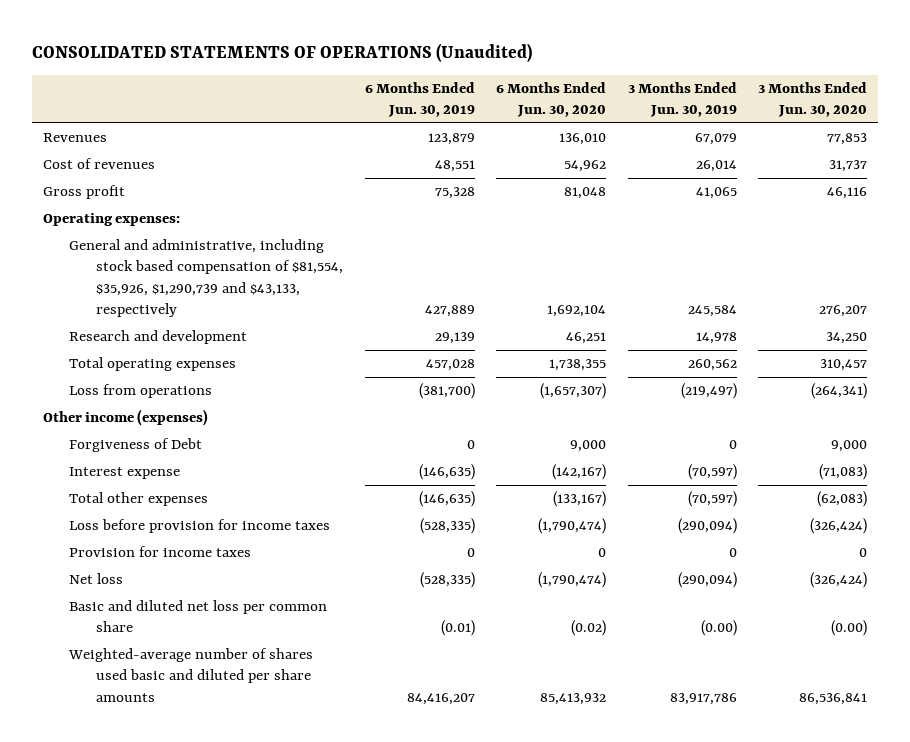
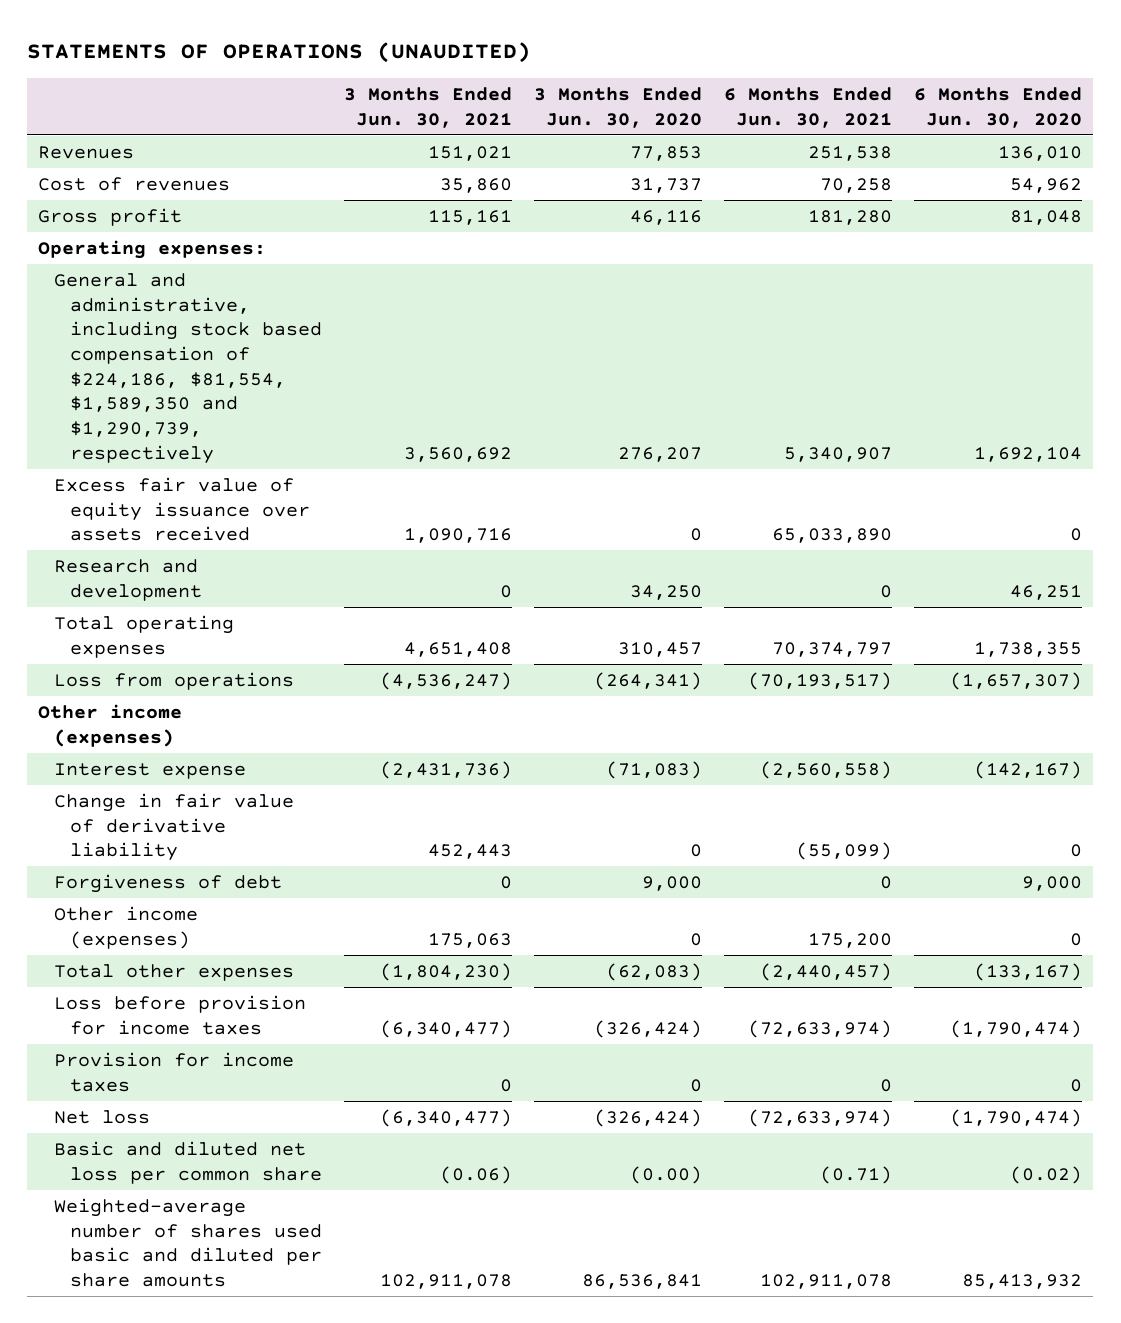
[31,42,532,62] CONSOLIDATED STATEMENTS OF OPERATIONS (Unaudited) -> [27,42,532,64] STATEMENTS OF OPERATIONS (UNAUDITED)
[364,82,475,118] 6 Months Ended Jun. 30, 2019 -> none
[627,82,737,118] 3 Months Ended Jun. 30, 2019 -> none
none -> [344,86,513,128] 3 Months Ended Jun. 30, 2021
none -> [724,86,893,128] 6 Months Ended Jun. 30, 2021
[69,239,344,317] General and administrative, including stock based compensation of $81,554, $35,926, $1,290,739 and $43,133, respectively -> [54,272,323,464] General and administrative, including stock based compensation of $224,186, $81,554, $1,589,350 and $1,290,739, respectively
none -> [54,476,311,542] Excess fair value of equity issuance over assets received
[69,438,203,453] Forgiveness of Debt -> none
none -> [54,792,295,862] Change in fair value of derivative liability
none -> [54,873,283,893] Forgiveness of debt
none -> [54,905,199,949] Other income (expenses)

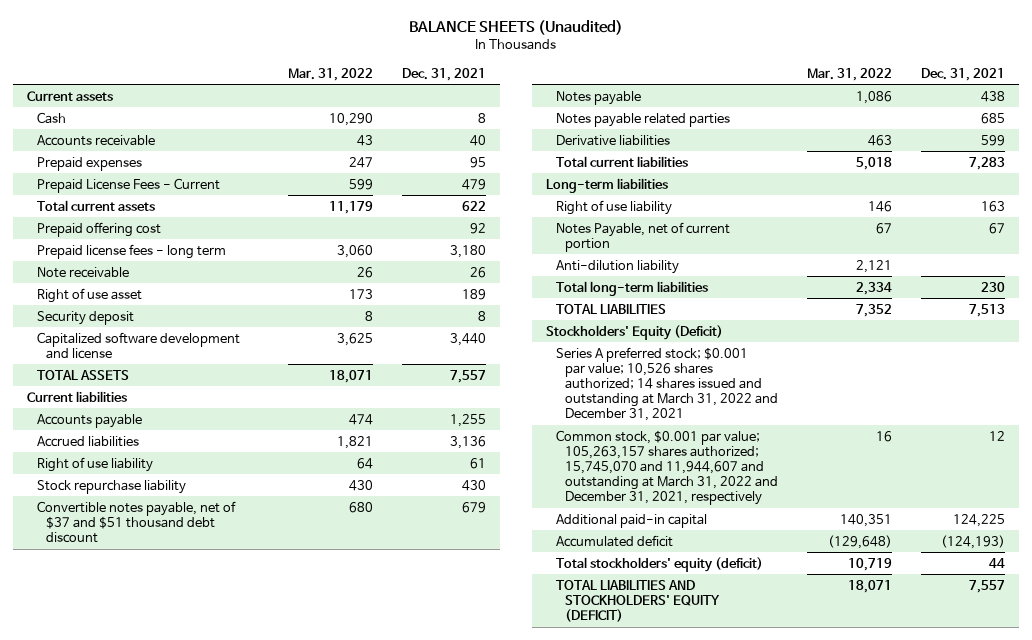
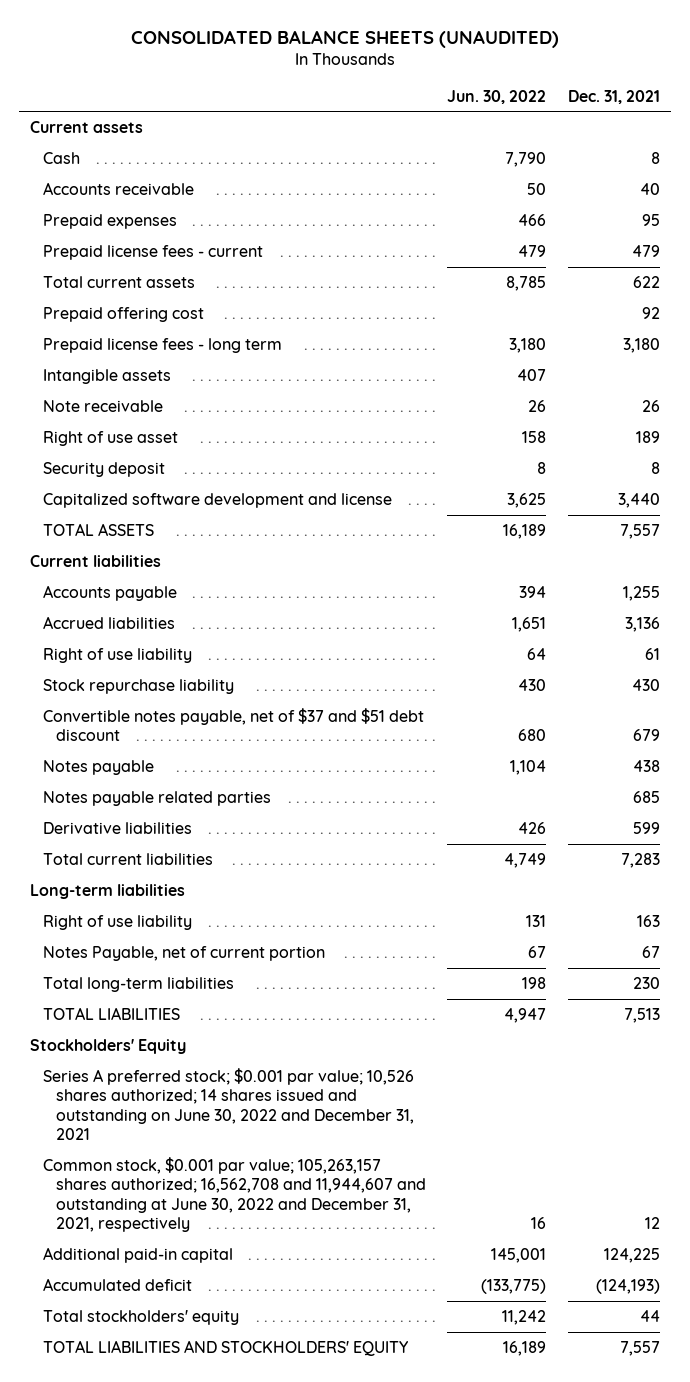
[409,20,624,36] BALANCE SHEETS (Unaudited) -> [130,29,559,48] CONSOLIDATED BALANCE SHEETS (UNAUDITED)
[288,67,374,81] Mar. 31, 2022 -> none
none -> [447,89,547,104] Jun. 30, 2022
[36,177,220,193] Prepaid License Fees - Current -> [42,244,263,260] Prepaid license fees - current
none -> [42,368,171,384] Intangible assets
[36,500,236,543] Convertible notes payable, net of $37 and $51 thousand debt discount -> [42,707,424,742] Convertible notes payable, net of $37 and $51 debt discount
[555,259,679,274] Anti-dilution liability -> none
[546,324,724,340] Stockholders' Equity (Deficit) -> [29,1038,186,1054] Stockholders' Equity
[555,346,779,421] Series A preferred stock; $0.001 par value; 10,526 shares authorized; 14 shares issued and outstanding at March 31, 2022 and December 31, 2021 -> [42,1067,414,1141] Series A preferred stock; $0.001 par value; 10,526 shares authorized; 14 shares issued and outstanding on June 30, 2022 and December 31, 2021
[555,429,779,505] Common stock, $0.001 par value; 105,263,157 shares authorized; 15,745,070 and 11,944,607 and outstanding at March 31, 2022 and December 31, 2021, respectively -> [42,1156,426,1233] Common stock, $0.001 par value; 105,263,157 shares authorized; 16,562,708 and 11,944,607 and outstanding at June 30, 2022 and December 31, 2021, respectively
[555,556,763,572] Total stockholders' equity (deficit) -> [42,1309,239,1325] Total stockholders' equity
[555,579,721,622] TOTAL LIABILITIES AND STOCKHOLDERS' EQUITY (DEFICIT) -> [42,1339,409,1356] TOTAL LIABILITIES AND STOCKHOLDERS' EQUITY

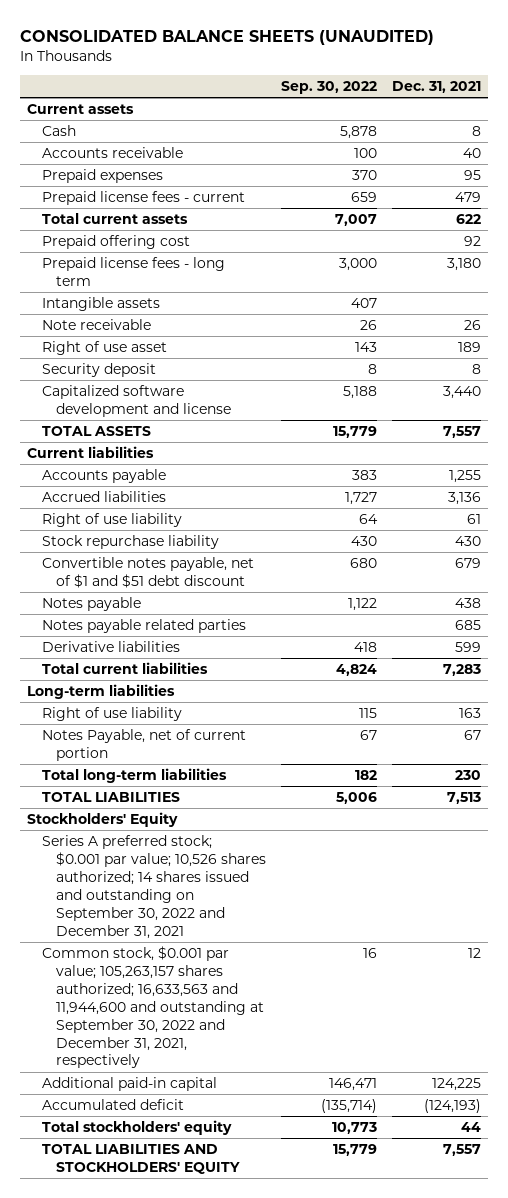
[447,89,547,104] Jun. 30, 2022 -> none
none -> [280,80,377,94] Sep. 30, 2022
[42,707,424,742] Convertible notes payable, net of $37 and $51 debt discount -> [41,557,254,589] Convertible notes payable, net of $1 and $51 debt discount
[42,1067,414,1141] Series A preferred stock; $0.001 par value; 10,526 shares authorized; 14 shares issued and outstanding on June 30, 2022 and December 31, 2021 -> [41,835,266,939] Series A preferred stock; $0.001 par value; 10,526 shares authorized; 14 shares issued and outstanding on September 30, 2022 and December 31, 2021
[42,1156,426,1233] Common stock, $0.001 par value; 105,263,157 shares authorized; 16,562,708 and 11,944,607 and outstanding at June 30, 2022 and December 31, 2021, respectively -> [41,946,264,1069] Common stock, $0.001 par value; 105,263,157 shares authorized; 16,633,563 and 11,944,600 and outstanding at September 30, 2022 and December 31, 2021, respectively

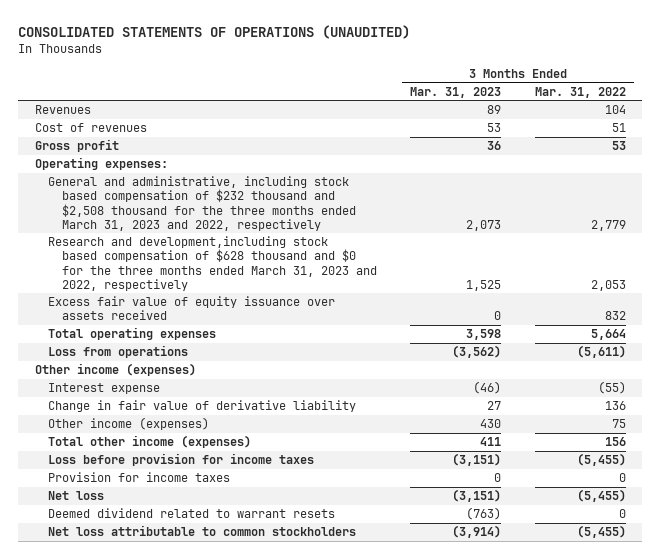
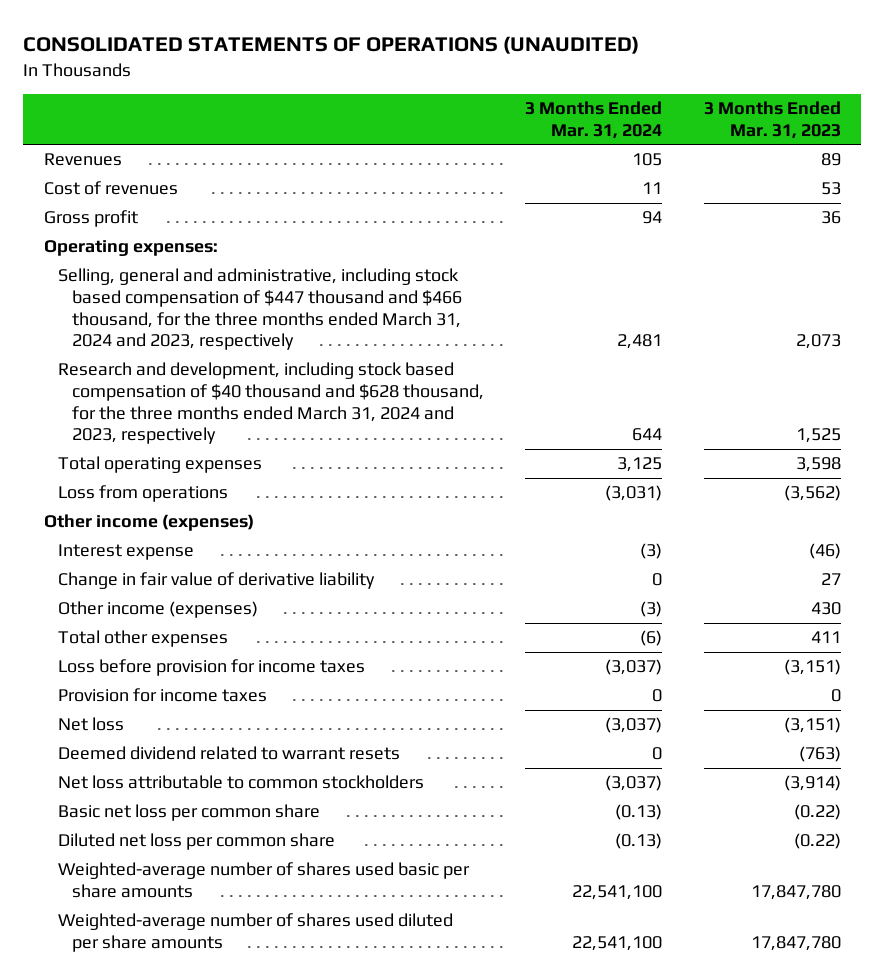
[534,86,626,98] Mar. 31, 2022 -> none
none -> [525,101,663,139] 3 Months Ended Mar. 31, 2024
[48,296,336,321] Excess fair value of equity issuance over assets received -> none
[48,176,357,231] General and administrative, including stock based compensation of $232 thousand and $2,508 thousand for the three months ended March 31, 2023 and 2022, respectively -> [57,268,462,351] Selling, general and administrative, including stock based compensation of $447 thousand and $466 thousand, for the three months ended March 31, 2024 and 2023, respectively
[48,236,378,291] Research and development,including stock based compensation of $628 thousand and $0 for the three months ended March 31, 2023 and 2022, respectively -> [57,362,484,445] Research and development, including stock based compensation of $40 thousand and $628 thousand, for the three months ended March 31, 2024 and 2023, respectively
[48,435,252,449] Total other income (expenses) -> [57,630,228,648] Total other expenses
none -> [57,804,320,822] Basic net loss per common share
none -> [57,833,335,851] Diluted net loss per common share
none -> [57,862,470,898] Weighted-average number of shares used basic per share amounts
none -> [57,913,453,952] Weighted-average number of shares used diluted per share amounts

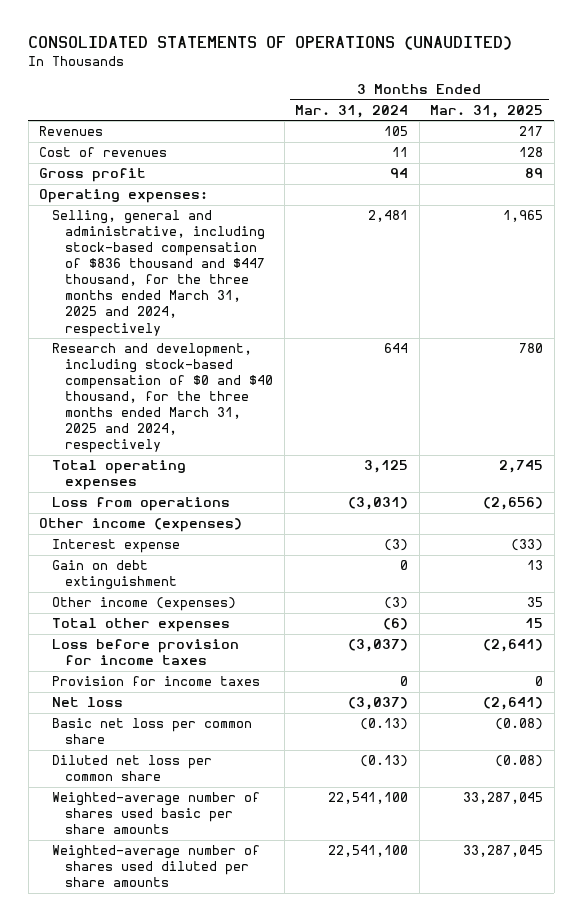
[703,101,841,139] 3 Months Ended Mar. 31, 2023 -> none
none -> [430,104,544,118] Mar. 31, 2025
[57,268,462,351] Selling, general and administrative, including stock based compensation of $447 thousand and $466 thousand, for the three months ended March 31, 2024 and 2023, respectively -> [52,210,266,337] Selling, general and administrative, including stock-based compensation of $836 thousand and $447 thousand, for the three months ended March 31, 2025 and 2024, respectively
[57,362,484,445] Research and development, including stock based compensation of $40 thousand and $628 thousand, for the three months ended March 31, 2024 and 2023, respectively -> [52,343,274,454] Research and development, including stock-based compensation of $0 and $40 thousand, for the three months ended March 31, 2025 and 2024, respectively
[57,572,375,590] Change in fair value of derivative liability -> none
none -> [52,560,178,591] Gain on debt extinguishment
[57,746,400,761] Deemed dividend related to warrant resets -> none
[57,775,424,790] Net loss attributable to common stockholders -> none

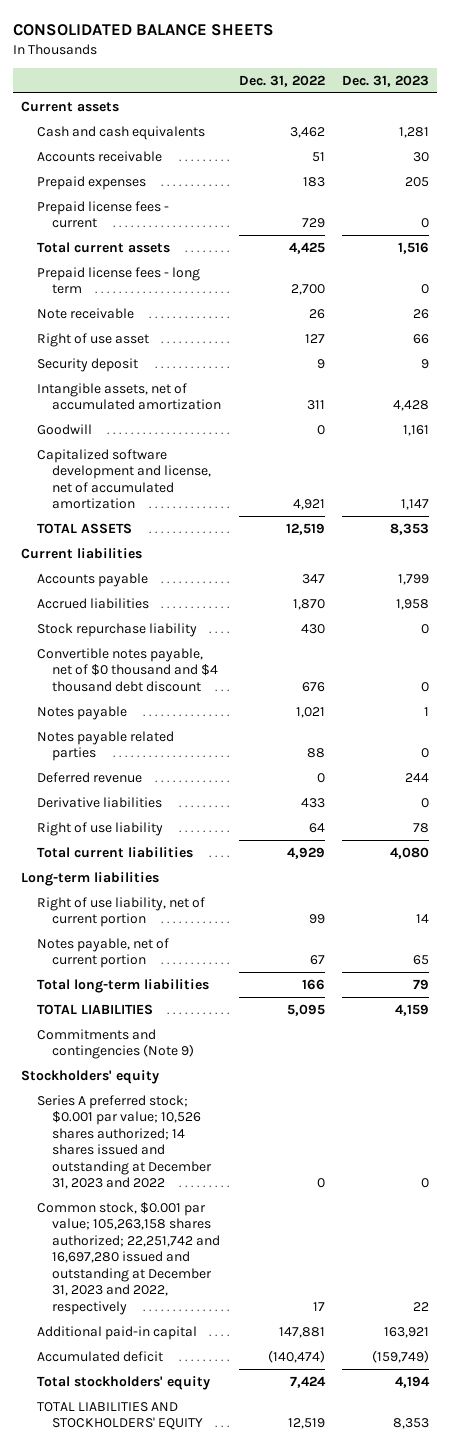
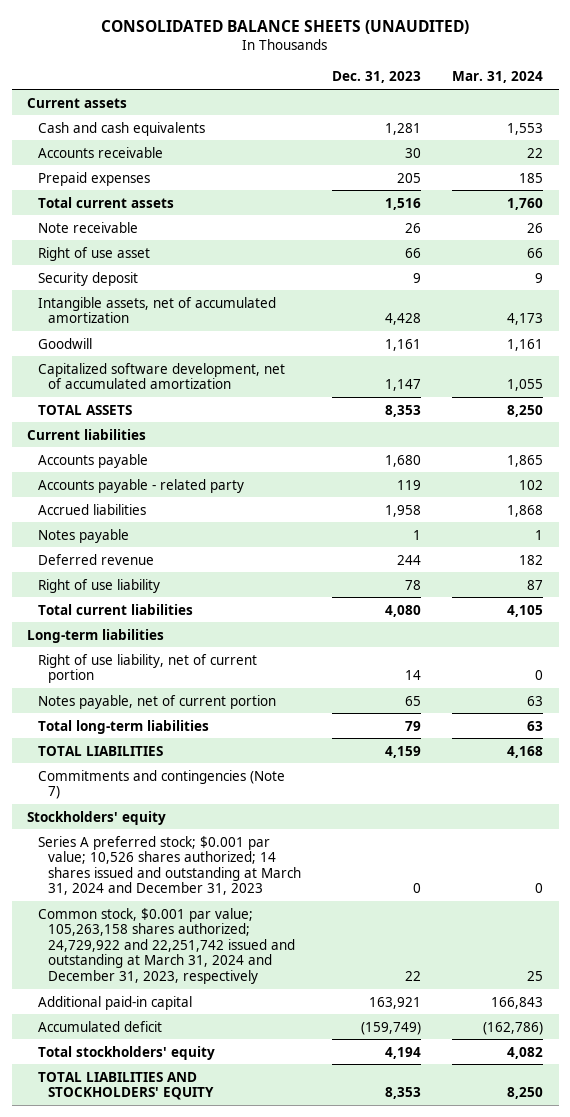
[12,23,274,36] CONSOLIDATED BALANCE SHEETS -> [101,20,470,35] CONSOLIDATED BALANCE SHEETS (UNAUDITED)
[238,74,325,87] Dec. 31, 2022 -> none
none -> [452,71,544,84] Mar. 31, 2024
[36,200,169,229] Prepaid license fees - current -> none
[36,266,200,295] Prepaid license fees - long term -> none
[36,448,212,510] Capitalized software development and license, net of accumulated amortization -> [37,362,285,390] Capitalized software development, net of accumulated amortization
[397,573,429,585] 1,799 -> [385,454,422,467] 1,680
none -> [37,478,244,493] Accounts payable - related party
[36,622,197,637] Stock repurchase liability -> none
[36,647,219,692] Convertible notes payable, net of $0 thousand and $4 thousand debt discount -> none
[36,730,174,762] Notes payable related parties -> none
[36,796,162,808] Derivative liabilities -> none
[36,1028,195,1060] Commitments and contingencies (Note 9) -> [37,769,285,800] Commitments and contingencies (Note 7)
[36,1094,213,1190] Series A preferred stock; $0.001 par value; 10,526 shares authorized; 14 shares issued and outstanding at December 31, 2023 and 2022 -> [37,835,302,896] Series A preferred stock; $0.001 par value; 10,526 shares authorized; 14 shares issued and outstanding at March 31, 2024 and December 31, 2023
[36,1201,221,1315] Common stock, $0.001 par value; 105,263,158 shares authorized; 22,251,742 and 16,697,280 issued and outstanding at December 31, 2023 and 2022, respectively -> [37,907,296,984] Common stock, $0.001 par value; 105,263,158 shares authorized; 24,729,922 and 22,251,742 issued and outstanding at March 31, 2024 and December 31, 2023, respectively

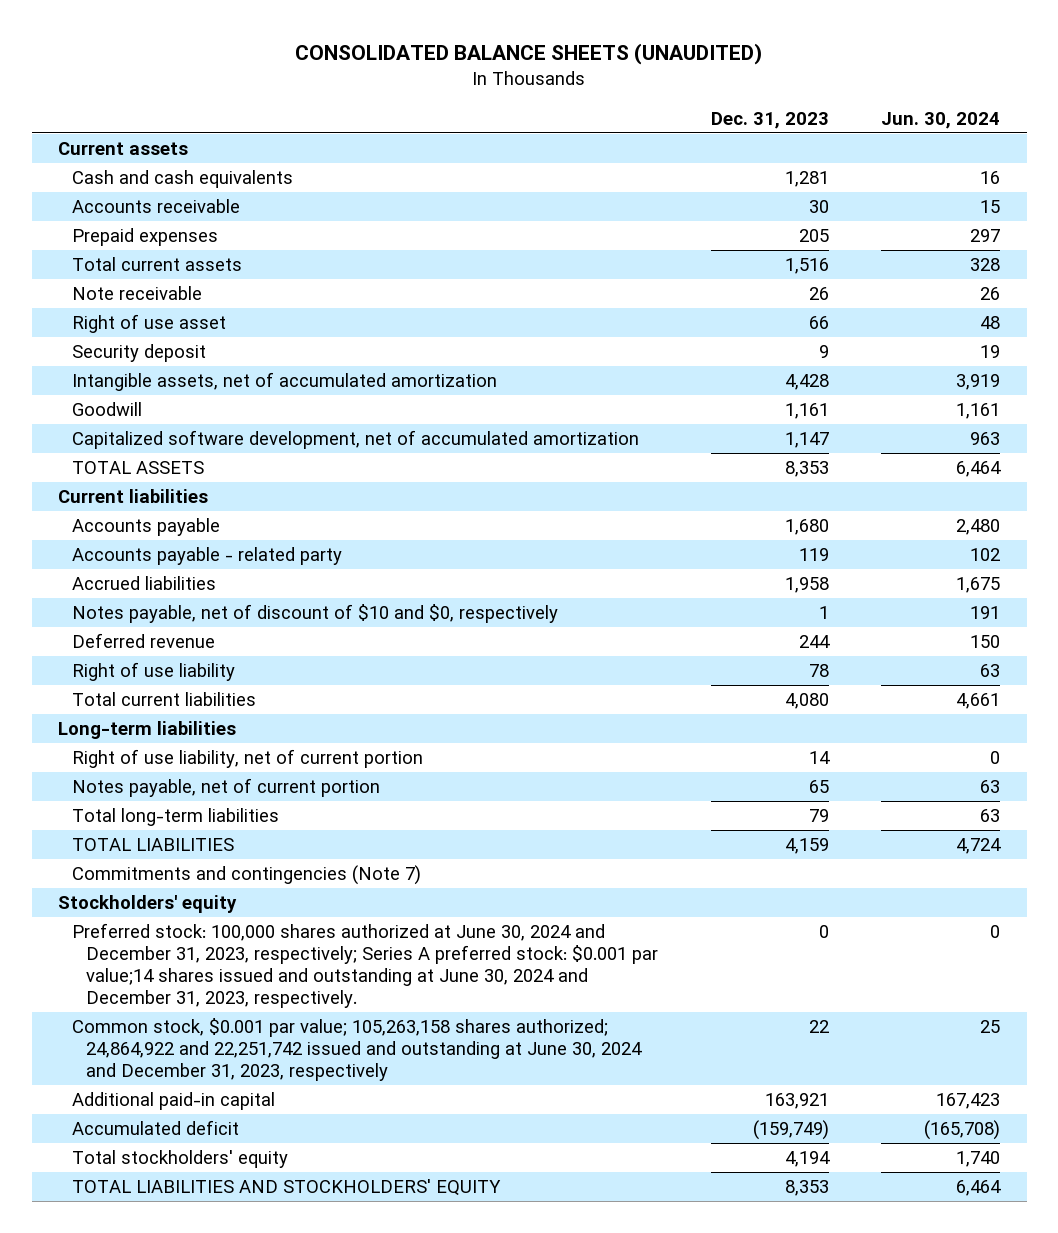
[452,71,544,84] Mar. 31, 2024 -> none
none -> [881,111,1001,129] Jun. 30, 2024
[37,528,129,543] Notes payable -> [72,604,559,624] Notes payable, net of discount of $10 and $0, respectively
[37,835,302,896] Series A preferred stock; $0.001 par value; 10,526 shares authorized; 14 shares issued and outstanding at March 31, 2024 and December 31, 2023 -> [72,923,659,1009] Preferred stock: 100,000 shares authorized at June 30, 2024 and December 31, 2023, respectively; Series A preferred stock: $0.001 par value;14 shares issued and outstanding at June 30, 2024 and December 31, 2023, respectively.
[37,907,296,984] Common stock, $0.001 par value; 105,263,158 shares authorized; 24,729,922 and 22,251,742 issued and outstanding at March 31, 2024 and December 31, 2023, respectively -> [72,1018,643,1082] Common stock, $0.001 par value; 105,263,158 shares authorized; 24,864,922 and 22,251,742 issued and outstanding at June 30, 2024 and December 31, 2023, respectively

